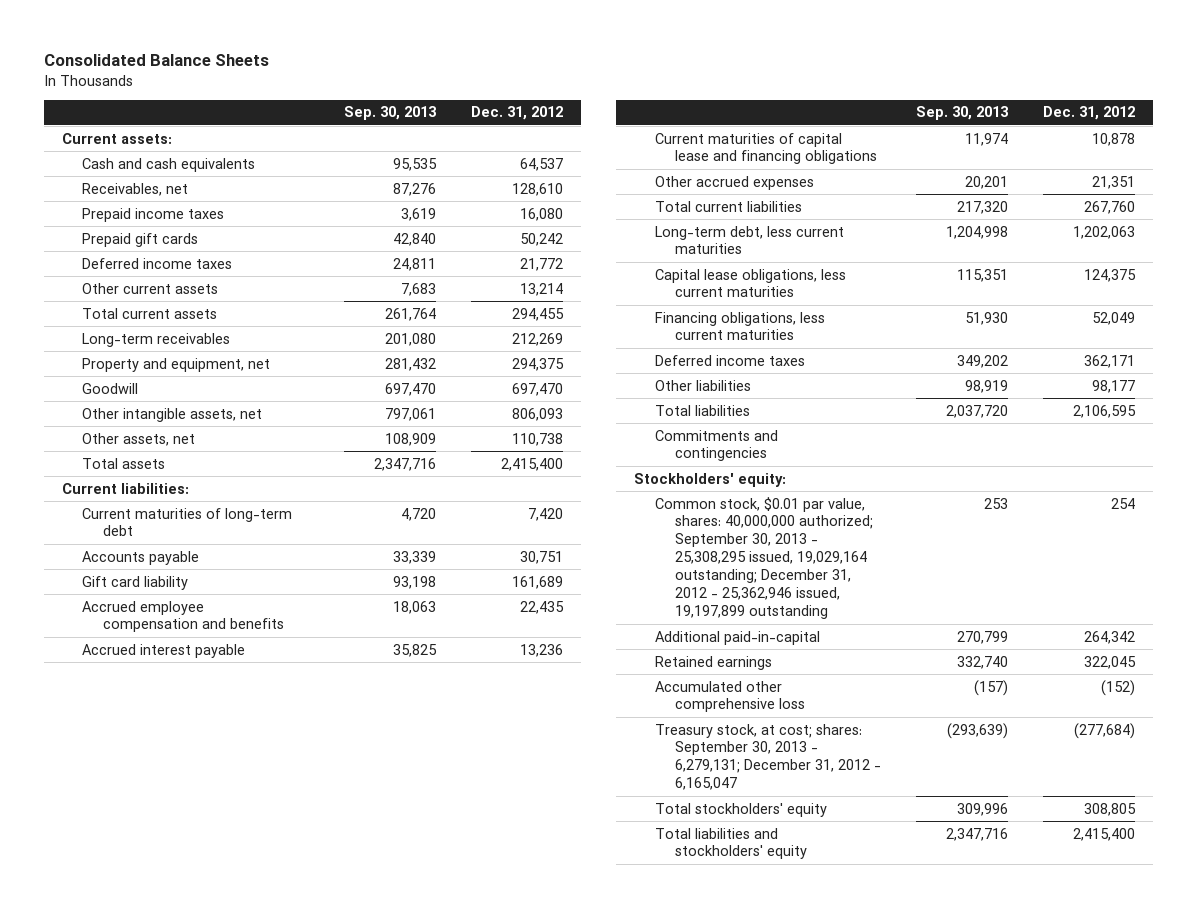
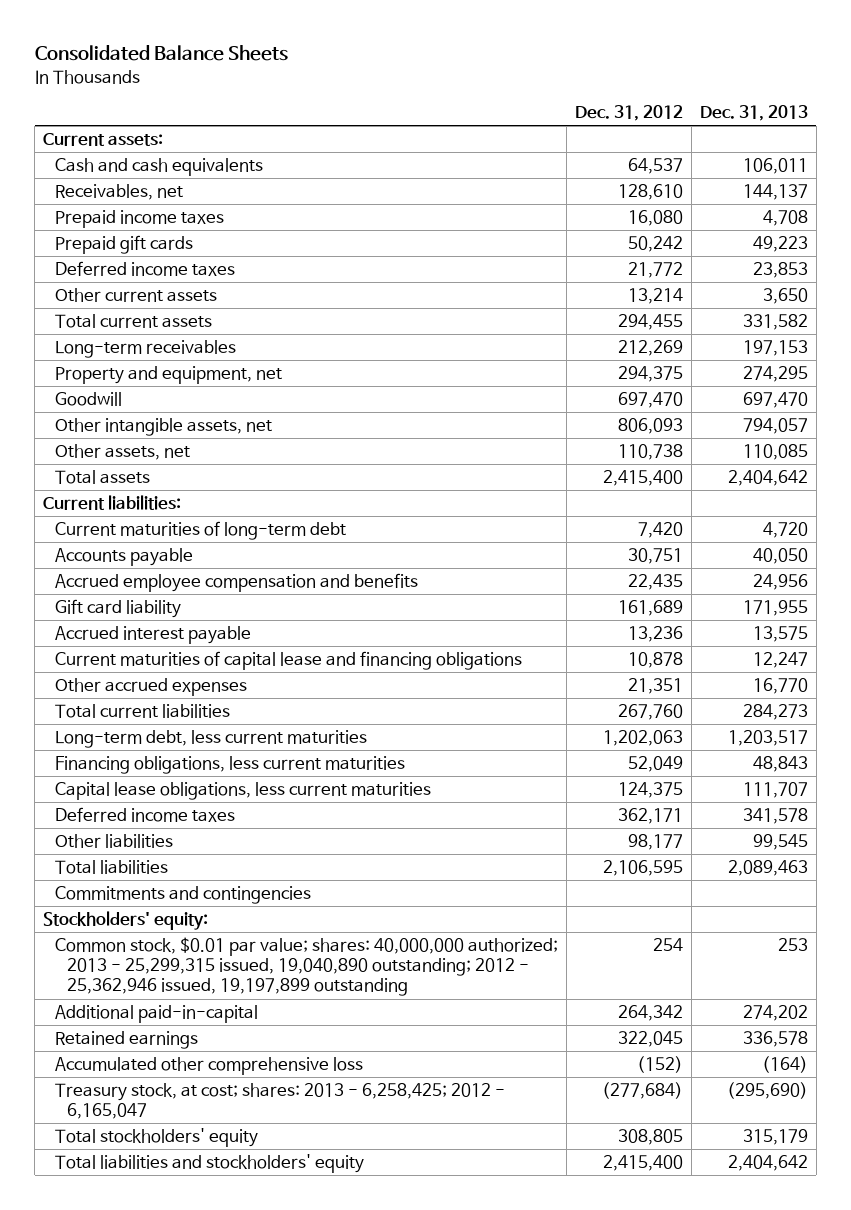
[343,106,436,121] Sep. 30, 2013 -> none
none -> [699,105,808,122] Dec. 31, 2013
[82,575,189,590] Gift card liability -> [55,599,182,619] Gift card liability
[654,268,846,298] Capital lease obligations, less current maturities -> [55,782,432,801] Capital lease obligations, less current maturities
[654,496,874,620] Common stock, $0.01 par value, shares: 40,000,000 authorized; September 30, 2013 - 25,308,295 issued, 19,029,164 outstanding; December 31, 2012 - 25,362,946 issued, 19,197,899 outstanding -> [55,937,559,997] Common stock, $0.01 par value; shares: 40,000,000 authorized; 2013 - 25,299,315 issued, 19,040,890 outstanding; 2012 - 25,362,946 issued, 19,197,899 outstanding
[654,723,882,791] Treasury stock, at cost; shares: September 30, 2013 - 6,279,131; December 31, 2012 - 6,165,047 -> [55,1083,506,1120] Treasury stock, at cost; shares: 2013 - 6,258,425; 2012 - 6,165,047

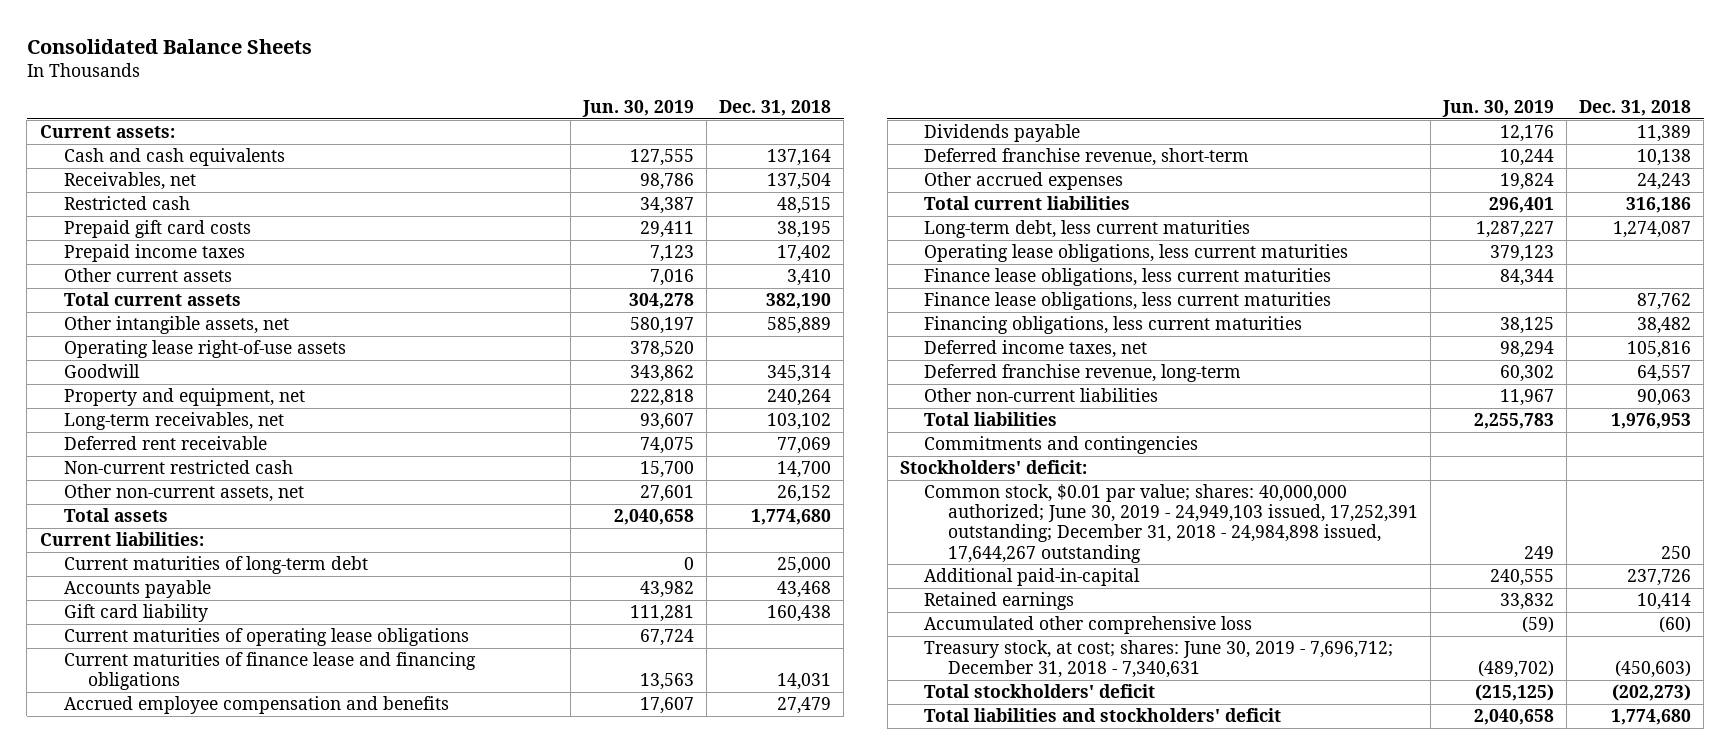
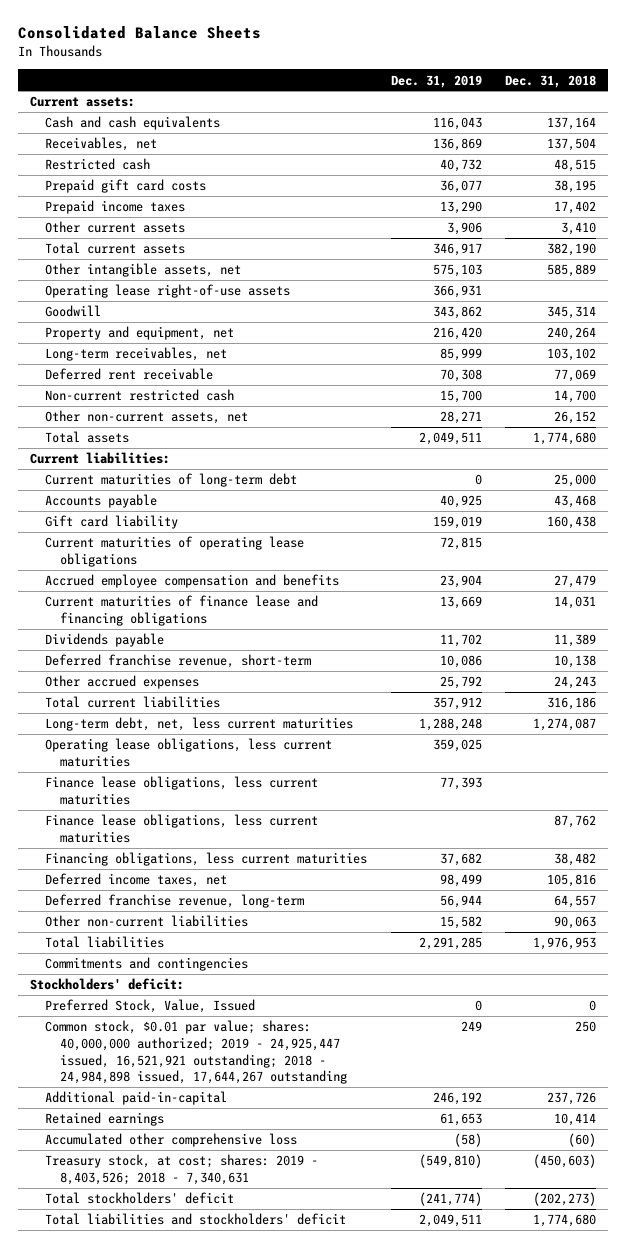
[582,99,695,117] Jun. 30, 2019 -> none
none -> [390,74,482,88] Dec. 31, 2019
[63,652,476,691] Current maturities of finance lease and financing obligations -> [44,595,318,626] Current maturities of finance lease and financing obligations
[923,220,1250,239] Long-term debt, less current maturities -> [44,717,353,732] Long-term debt, net, less current maturities
none -> [44,999,255,1014] Preferred Stock, Value, Issued
[923,484,1419,563] Common stock, $0.01 par value; shares: 40,000,000 authorized; June 30, 2019 - 24,949,103 issued, 17,252,391 outstanding; December 31, 2018 - 24,984,898 issued, 17,644,267 outstanding -> [44,1020,347,1085] Common stock, $0.01 par value; shares: 40,000,000 authorized; 2019 - 24,925,447 issued, 16,521,921 outstanding; 2018 - 24,984,898 issued, 17,644,267 outstanding
[923,640,1393,679] Treasury stock, at cost; shares: June 30, 2019 - 7,696,712; December 31, 2018 - 7,340,631 -> [44,1154,318,1185] Treasury stock, at cost; shares: 2019 - 8,403,526; 2018 - 7,340,631

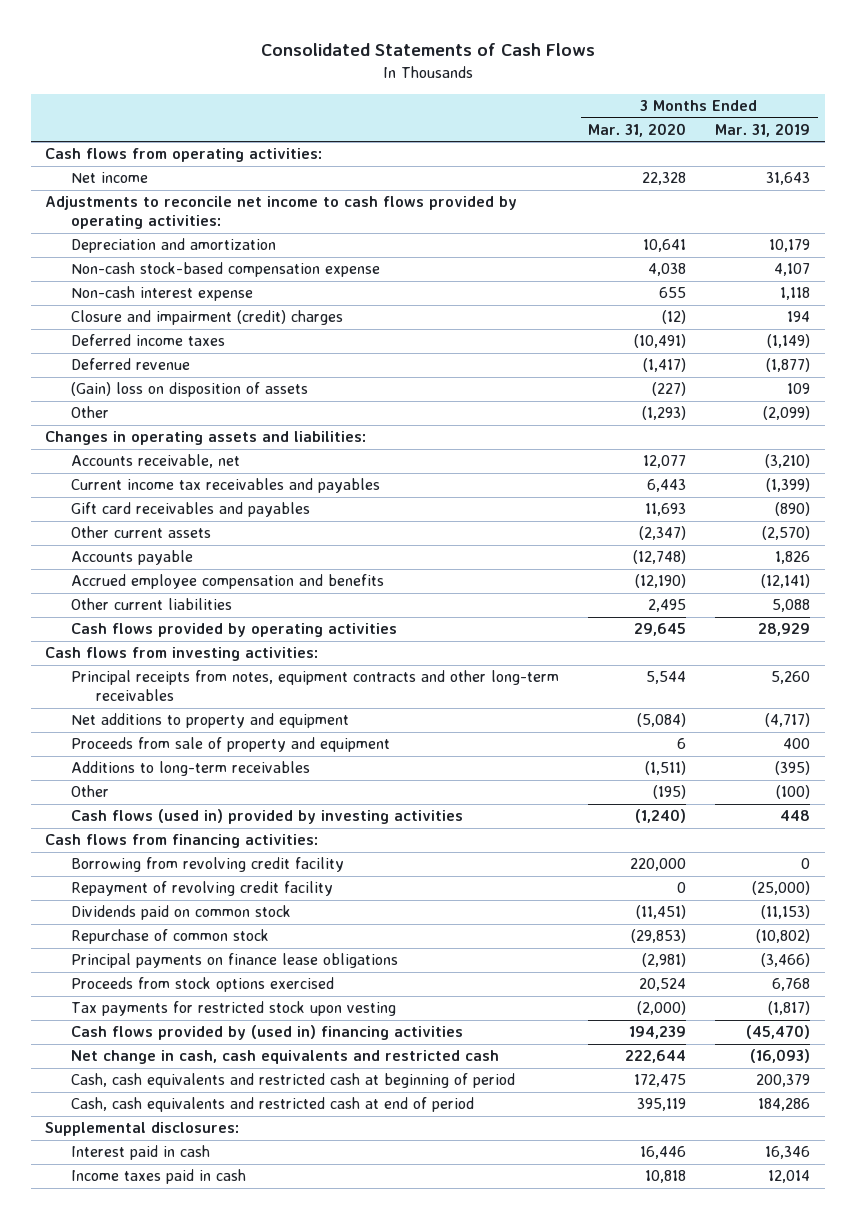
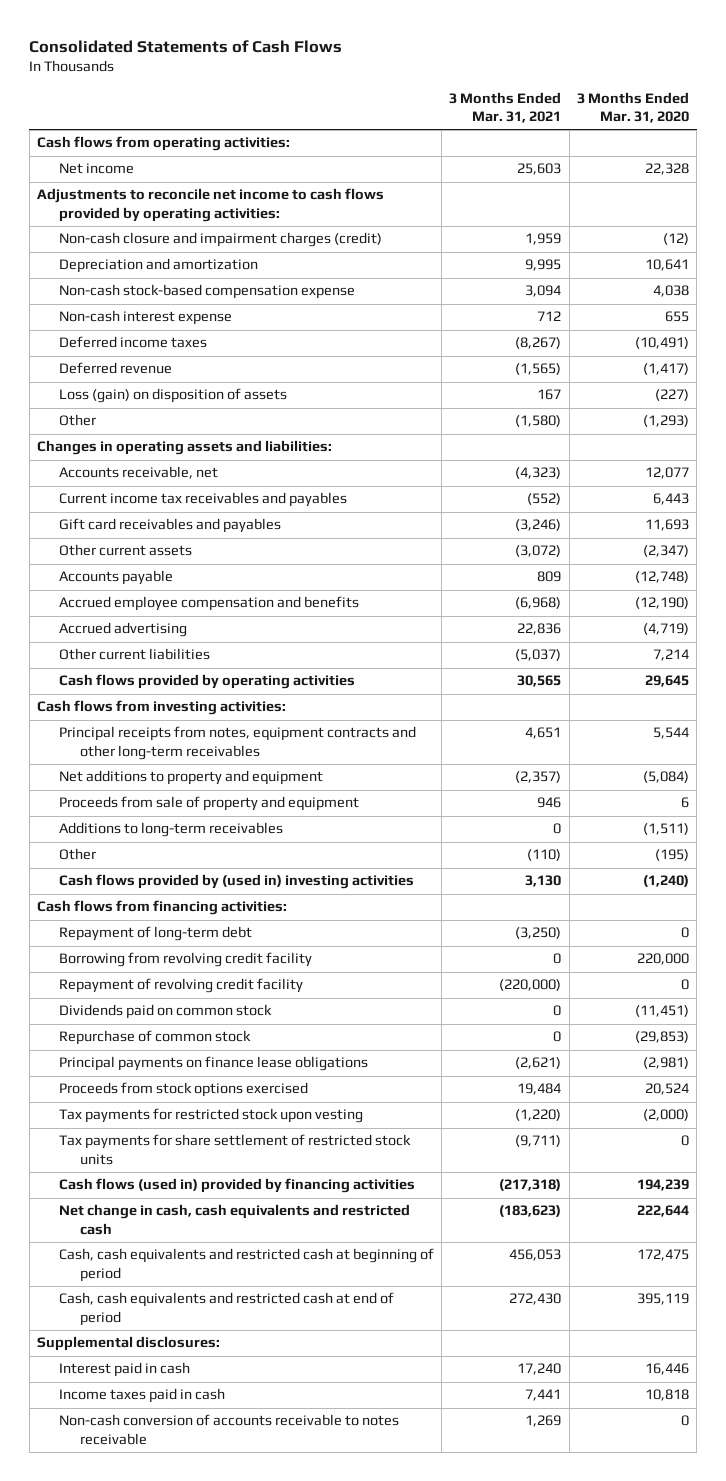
[715,122,811,137] Mar. 31, 2019 -> none
none -> [449,91,562,124] 3 Months Ended Mar. 31, 2021
none -> [58,232,382,248] Non-cash closure and impairment charges (credit)
[70,310,343,326] Closure and impairment (credit) charges -> none
[70,382,308,398] (Gain) loss on disposition of assets -> [58,388,287,404] Loss (gain) on disposition of assets
none -> [58,622,187,638] Accrued advertising
[648,599,687,613] 2,495 -> [652,649,689,662] 7,214
[70,809,463,825] Cash flows (used in) provided by investing activities -> [58,874,414,890] Cash flows provided by (used in) investing activities
none -> [58,926,252,942] Repayment of long-term debt
none -> [58,1134,411,1165] Tax payments for share settlement of restricted stock units
[70,1025,463,1041] Cash flows provided by (used in) financing activities -> [58,1178,415,1194] Cash flows (used in) provided by financing activities
none -> [58,1414,399,1445] Non-cash conversion of accounts receivable to notes receivable

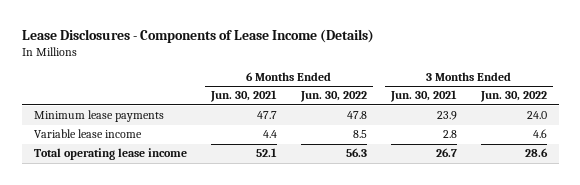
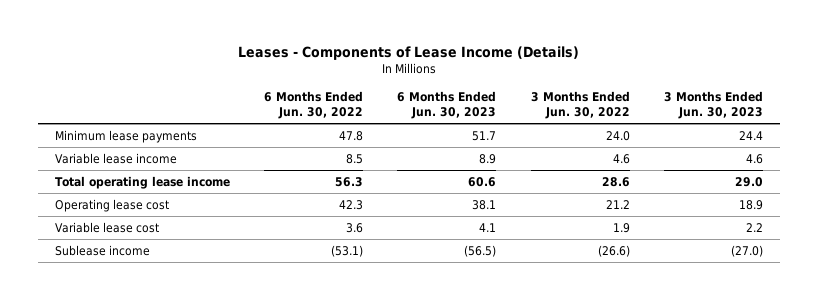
[21,28,374,43] Lease Disclosures - Components of Lease Income (Details) -> [237,45,579,60] Leases - Components of Lease Income (Details)
[209,90,277,103] Jun. 30, 2021 -> none
[389,90,457,103] Jun. 30, 2021 -> none
none -> [397,91,497,120] 6 Months Ended Jun. 30, 2023
none -> [663,91,763,120] 3 Months Ended Jun. 30, 2023
none -> [55,199,170,213] Operating lease cost
none -> [55,222,160,234] Variable lease cost
none -> [55,245,151,257] Sublease income

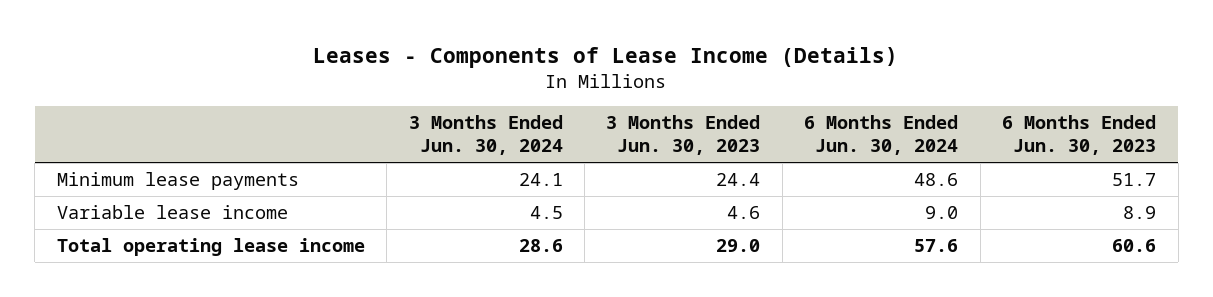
[264,91,364,120] 6 Months Ended Jun. 30, 2022 -> none
[530,91,630,120] 3 Months Ended Jun. 30, 2022 -> none
none -> [408,115,563,156] 3 Months Ended Jun. 30, 2024
none -> [804,115,959,156] 6 Months Ended Jun. 30, 2024
[55,199,170,213] Operating lease cost -> none
[55,222,160,234] Variable lease cost -> none
[55,245,151,257] Sublease income -> none

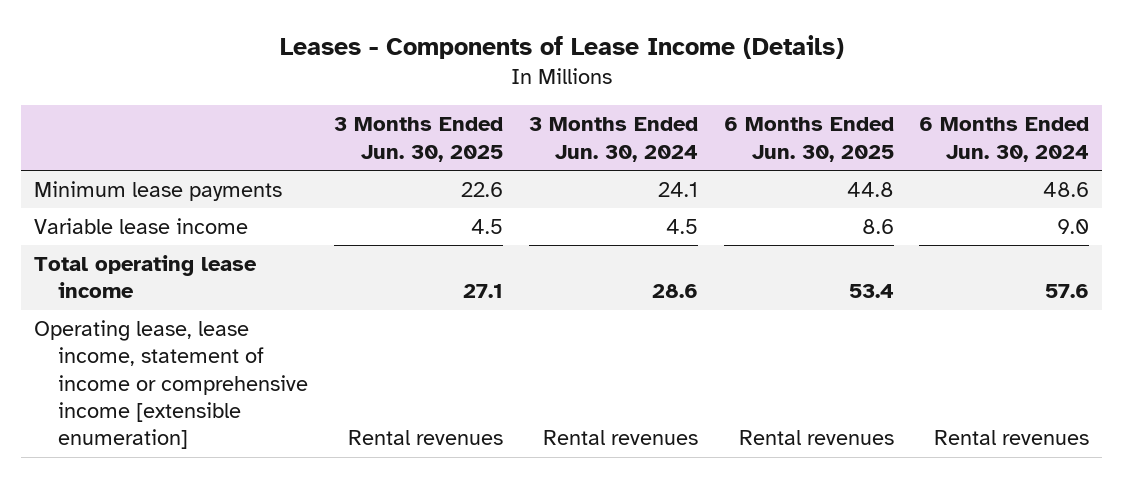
[606,115,761,156] 3 Months Ended Jun. 30, 2023 -> none
[1002,115,1157,156] 6 Months Ended Jun. 30, 2023 -> none
none -> [334,117,504,162] 3 Months Ended Jun. 30, 2025
none -> [723,117,894,162] 6 Months Ended Jun. 30, 2025
none -> [33,320,309,450] Operating lease, lease income, statement of income or comprehensive income [extensible enumeration]

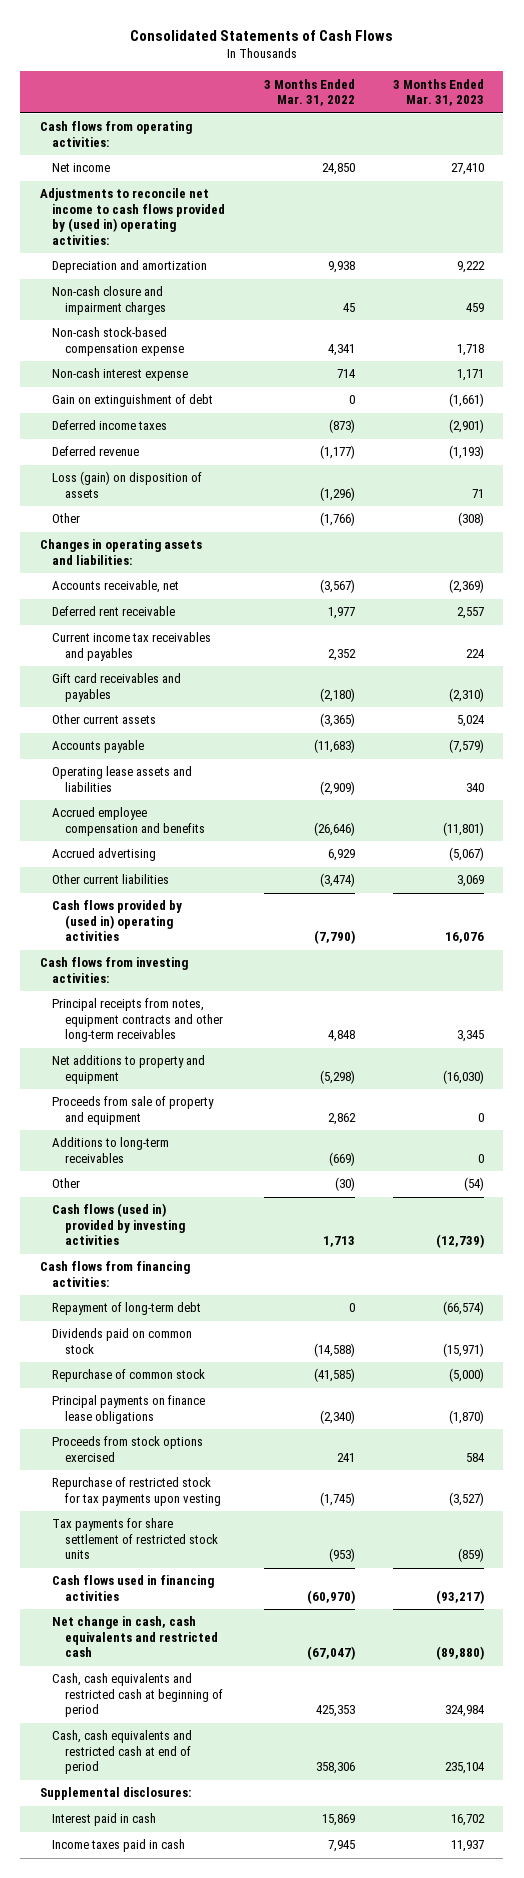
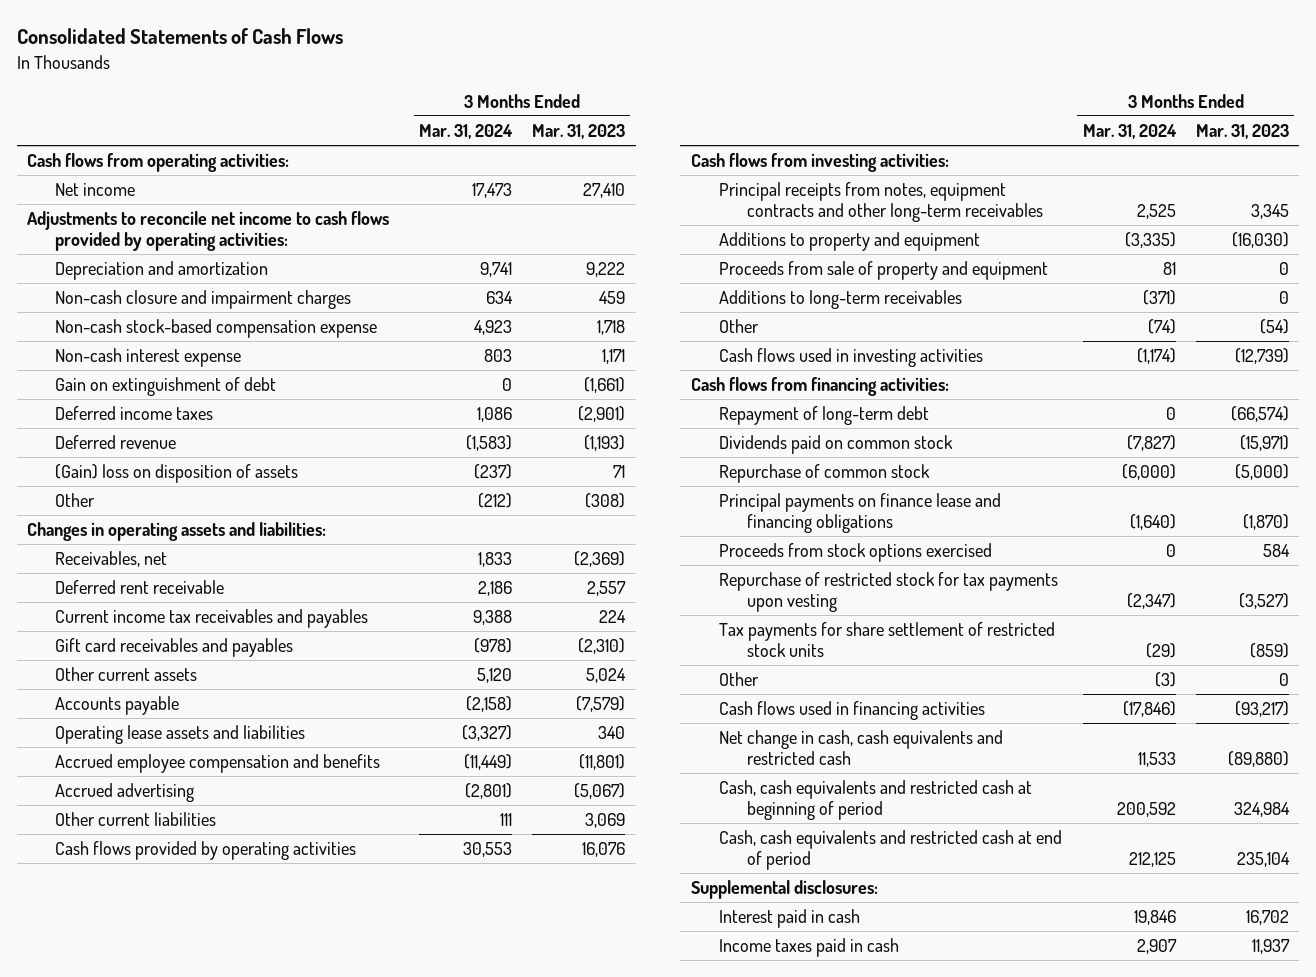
[263,78,355,107] 3 Months Ended Mar. 31, 2022 -> none
none -> [418,124,513,140] Mar. 31, 2024
[39,188,226,245] Adjustments to reconcile net income to cash flows provided by (used in) operating activities: -> [26,211,389,252] Adjustments to reconcile net income to cash flows provided by operating activities:
[52,471,203,498] Loss (gain) on disposition of assets -> [55,464,299,484] (Gain) loss on disposition of assets
[52,580,180,594] Accounts receivable, net -> [55,551,168,568] Receivables, net
[52,900,183,942] Cash flows provided by (used in) operating activities -> [55,841,357,861] Cash flows provided by operating activities
[52,1055,206,1084] Net additions to property and equipment -> [719,232,981,252] Additions to property and equipment
[52,1203,185,1246] Cash flows (used in) provided by investing activities -> [719,348,984,368] Cash flows used in investing activities
[52,1395,206,1424] Principal payments on finance lease obligations -> [719,493,1002,534] Principal payments on finance lease and financing obligations
none -> [719,672,760,687] Other

